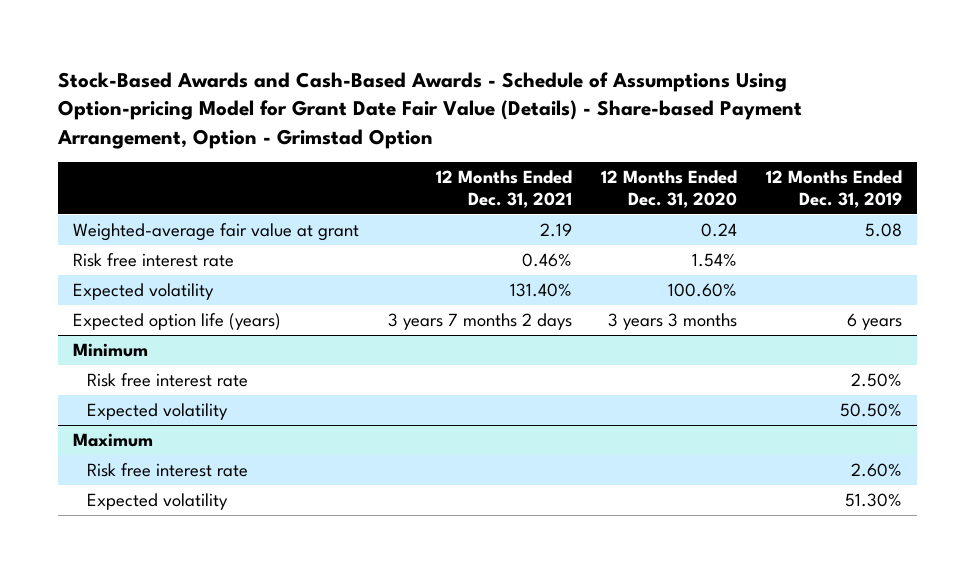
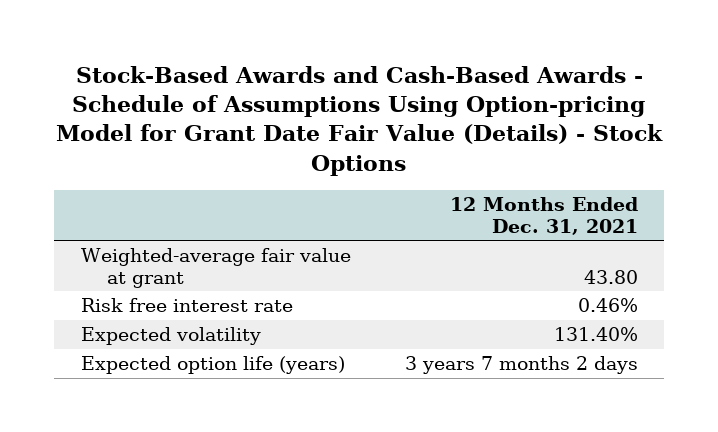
[57,71,803,149] Stock-Based Awards and Cash-Based Awards - Schedule of Assumptions Using Option-pricing Model for Grant Date Fair Value (Details) - Share-based Payment Arrangement, Option - Grimstad Option -> [56,65,664,176] Stock-Based Awards and Cash-Based Awards - Schedule of Assumptions Using Option-pricing Model for Grant Date Fair Value (Details) - Stock Options
[600,170,737,208] 12 Months Ended Dec. 31, 2020 -> none
[766,170,903,208] 12 Months Ended Dec. 31, 2019 -> none
[539,222,572,237] 2.19 -> [583,270,638,285] 43.80
[72,342,148,357] Minimum -> none
[86,372,248,387] Risk free interest rate -> none
[86,402,228,420] Expected volatility -> none
[72,432,153,447] Maximum -> none
[86,462,248,477] Risk free interest rate -> none
[86,492,228,510] Expected volatility -> none

